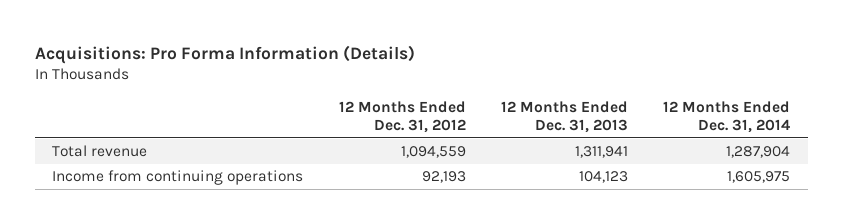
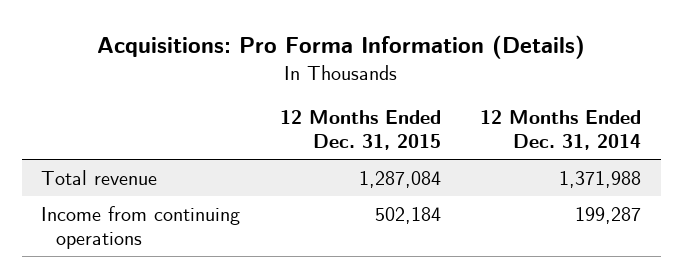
[338,100,466,134] 12 Months Ended Dec. 31, 2012 -> none
[500,100,628,134] 12 Months Ended Dec. 31, 2013 -> none
none -> [279,110,441,151] 12 Months Ended Dec. 31, 2015
[726,146,791,159] 1,287,904 -> [558,171,641,189] 1,371,988
[727,171,791,184] 1,605,975 -> [574,207,641,225] 199,287

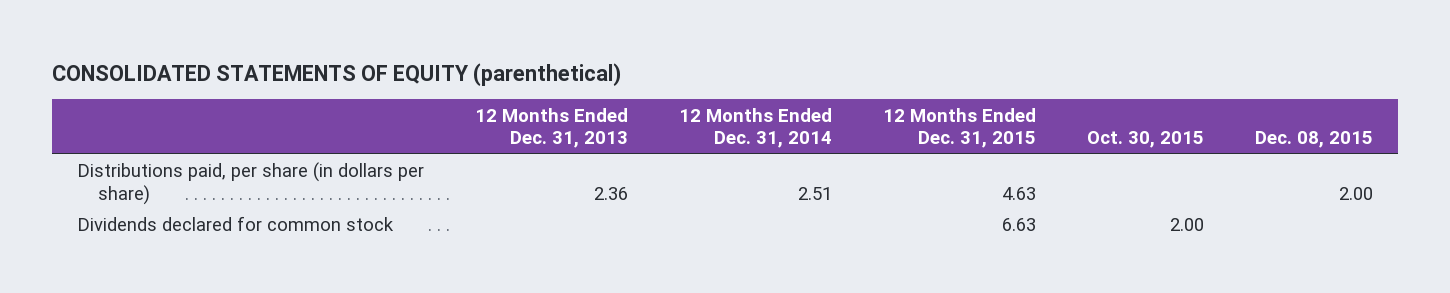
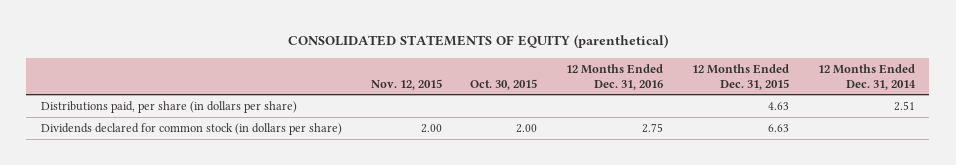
[475,107,629,149] 12 Months Ended Dec. 31, 2013 -> none
[1255,131,1374,149] Dec. 08, 2015 -> none
none -> [370,78,442,90] Nov. 12, 2015
none -> [566,63,664,90] 12 Months Ended Dec. 31, 2016
[77,216,395,232] Dividends declared for common stock -> [40,122,342,135] Dividends declared for common stock (in dollars per share)

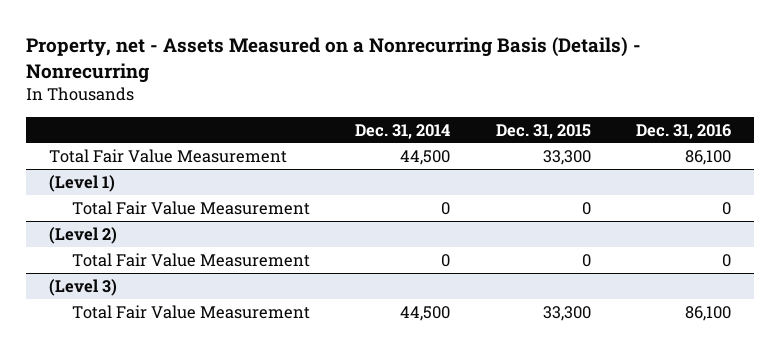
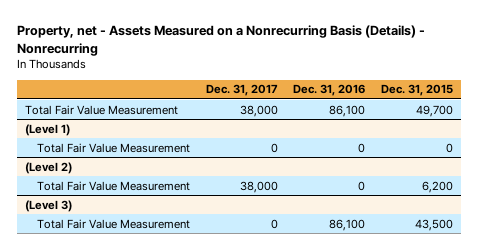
[355,123,451,139] Dec. 31, 2014 -> none
none -> [205,84,278,97] Dec. 31, 2017
[542,149,591,165] 33,300 -> [416,104,454,117] 49,700
[581,253,591,267] 0 -> [422,180,454,193] 6,200
[542,305,591,321] 33,300 -> [415,218,454,231] 43,500

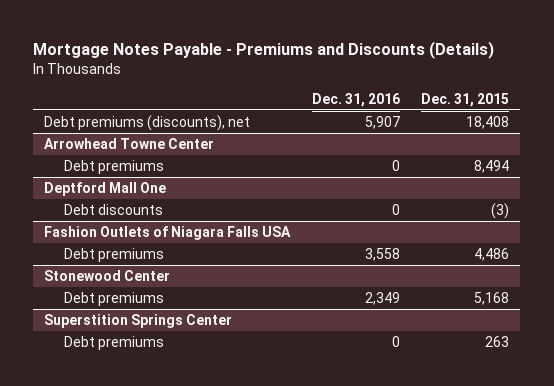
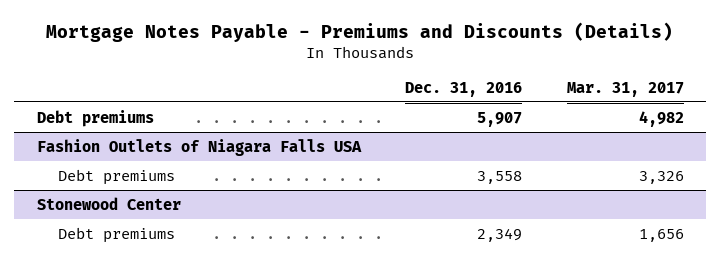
[421,92,510,107] Dec. 31, 2015 -> none
none -> [567,81,685,97] Mar. 31, 2017
[44,137,215,149] Arrowhead Towne Center -> none
[64,159,165,174] Debt premiums -> none
[44,181,167,196] Deptford Mall One -> none
[64,203,164,215] Debt discounts -> none
[44,114,251,131] Debt premiums (discounts), net -> [36,109,154,127] Debt premiums
[44,313,233,328] Superstition Springs Center -> none
[64,335,165,350] Debt premiums -> none

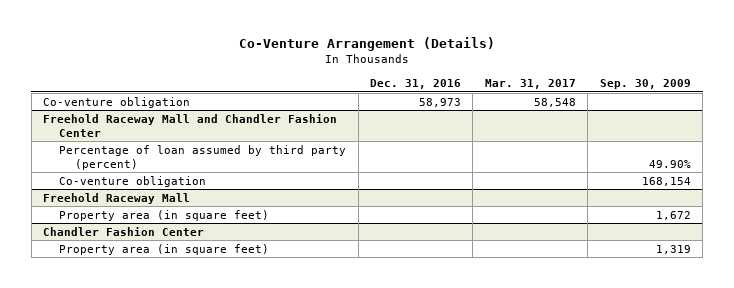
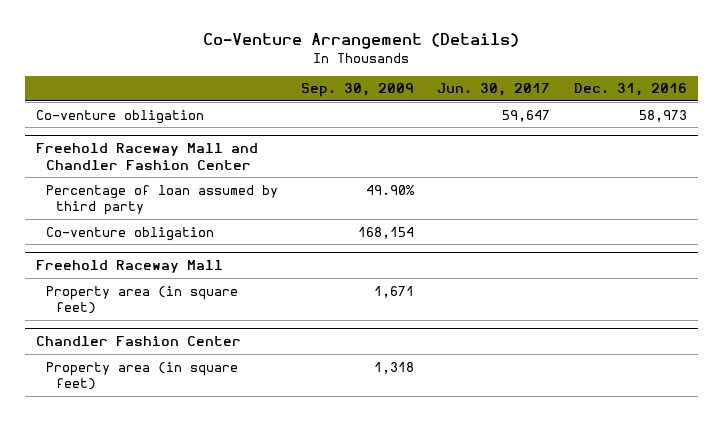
[484,78,576,89] Mar. 31, 2017 -> none
none -> [437,83,551,97] Jun. 30, 2017
[59,144,347,170] Percentage of loan assumed by third party (percent) -> [46,184,279,216] Percentage of loan assumed by third party
[655,210,691,220] 1,672 -> [374,285,415,298] 1,671
[655,244,691,254] 1,319 -> [374,361,415,374] 1,318

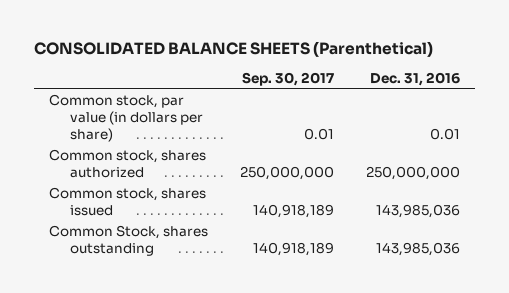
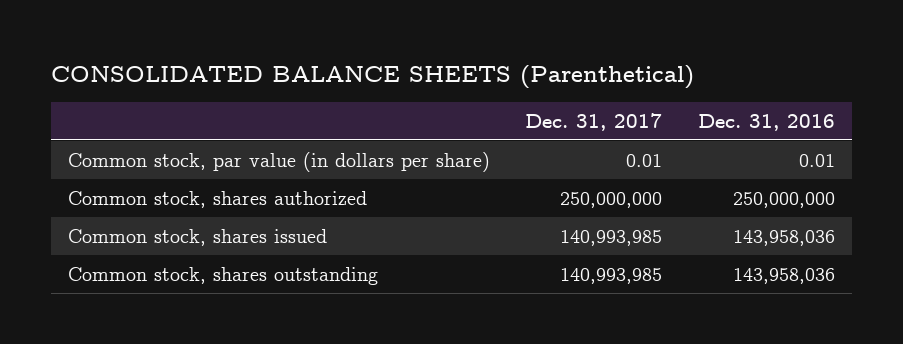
[242,72,335,87] Sep. 30, 2017 -> none
none -> [525,112,663,131] Dec. 31, 2017
[375,204,460,219] 143,985,036 -> [732,229,835,246] 143,958,036
[49,225,209,257] Common Stock, shares outstanding -> [68,266,379,285] Common stock, shares outstanding
[375,242,460,257] 143,985,036 -> [732,267,835,284] 143,958,036

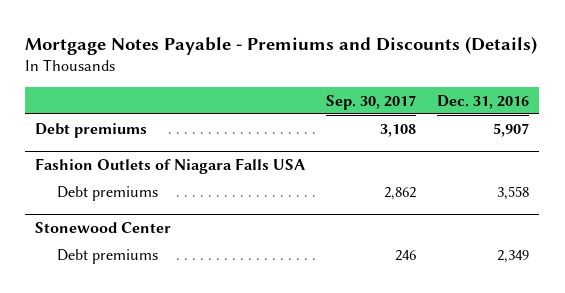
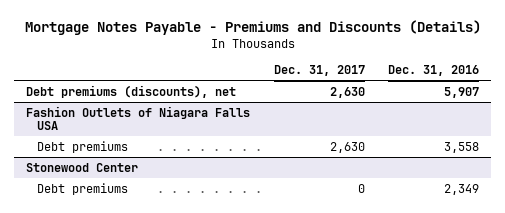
[326,94,417,110] Sep. 30, 2017 -> none
none -> [273,65,365,77] Dec. 31, 2017
[35,122,148,138] Debt premiums -> [26,84,237,98] Debt premiums (discounts), net

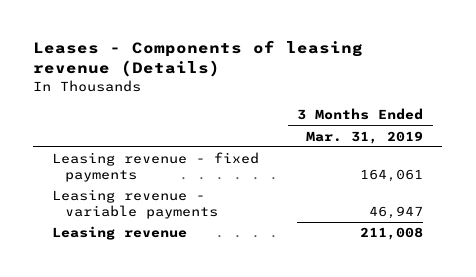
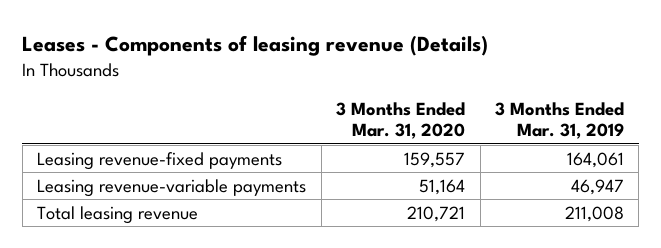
none -> [336,101,466,140] 3 Months Ended Mar. 31, 2020
[52,152,260,182] Leasing revenue - fixed payments -> [37,151,283,170] Leasing revenue-fixed payments
[52,189,219,219] Leasing revenue - variable payments -> [37,178,307,197] Leasing revenue-variable payments
[52,226,188,241] Leasing revenue -> [37,205,199,224] Total leasing revenue

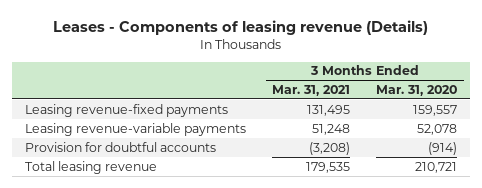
[494,101,624,140] 3 Months Ended Mar. 31, 2019 -> none
none -> [272,84,351,96] Mar. 31, 2021
[419,178,466,195] 51,164 -> [417,123,458,135] 52,078
none -> [25,141,217,152] Provision for doubtful accounts

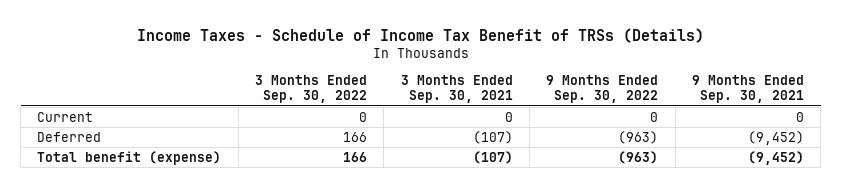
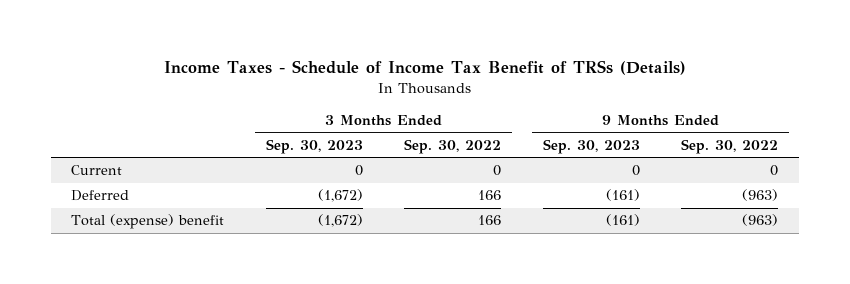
[400,75,513,104] 3 Months Ended Sep. 30, 2021 -> none
[691,75,804,104] 9 Months Ended Sep. 30, 2021 -> none
none -> [265,138,363,154] Sep. 30, 2023
none -> [542,138,640,154] Sep. 30, 2023
[37,150,222,165] Total benefit (expense) -> [71,214,225,230] Total (expense) benefit

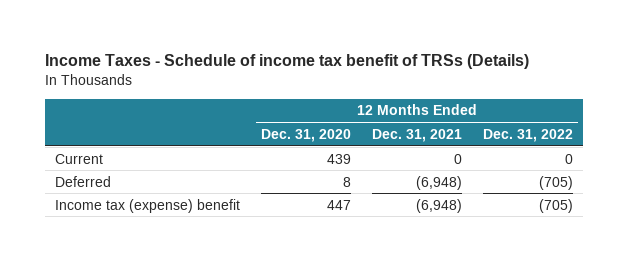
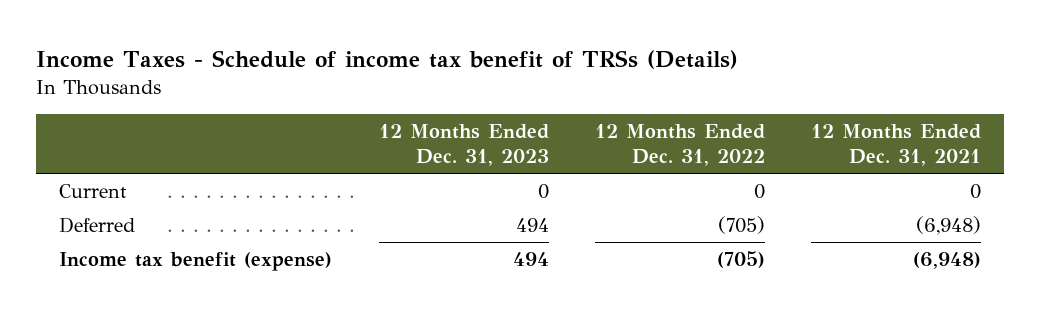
[261,128,352,142] Dec. 31, 2020 -> none
none -> [378,124,549,167] 12 Months Ended Dec. 31, 2023
[55,198,241,213] Income tax (expense) benefit -> [59,252,333,272] Income tax benefit (expense)

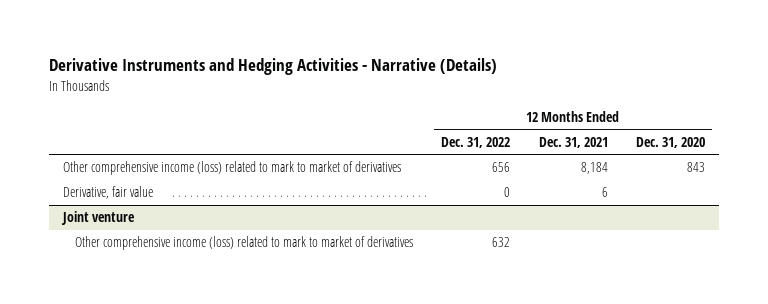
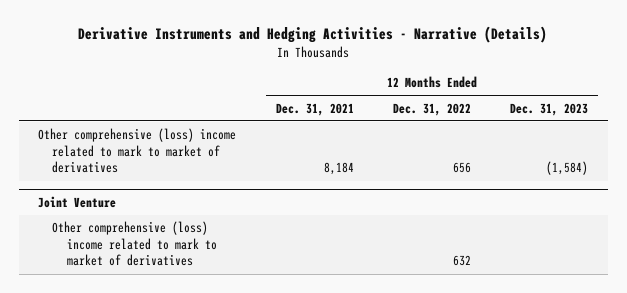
[635,136,705,148] Dec. 31, 2020 -> none
none -> [510,102,589,116] Dec. 31, 2023
[63,186,154,200] Derivative, fair value -> none
[63,161,402,176] Other comprehensive income (loss) related to mark to market of derivatives -> [38,128,237,174] Other comprehensive (loss) income related to mark to market of derivatives
[61,211,136,226] Joint venture -> [38,195,117,208] Joint Venture
[75,236,414,251] Other comprehensive income (loss) related to mark to market of derivatives -> [52,221,217,267] Other comprehensive (loss) income related to mark to market of derivatives

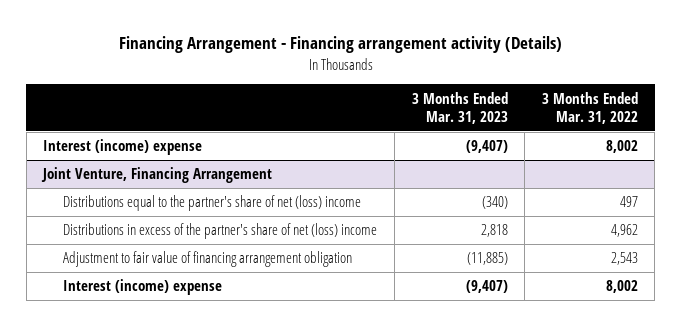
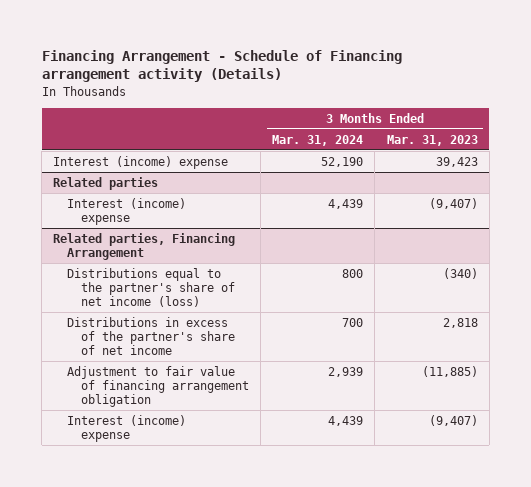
[118,36,562,54] Financing Arrangement - Financing arrangement activity (Details) -> [41,49,402,83] Financing Arrangement - Schedule of Financing arrangement activity (Details)
[541,91,638,125] 3 Months Ended Mar. 31, 2022 -> none
none -> [272,134,364,146] Mar. 31, 2024
none -> [53,155,229,169] Interest (income) expense
none -> [53,176,159,190] Related parties
[41,167,273,184] Joint Venture, Financing Arrangement -> none
none -> [53,232,236,260] Related parties, Financing Arrangement
[63,195,362,212] Distributions equal to the partner's share of net (loss) income -> [67,267,236,307] Distributions equal to the partner's share of net income (loss)
[63,223,378,240] Distributions in excess of the partner's share of net (loss) income -> [67,316,236,355] Distributions in excess of the partner's share of net income

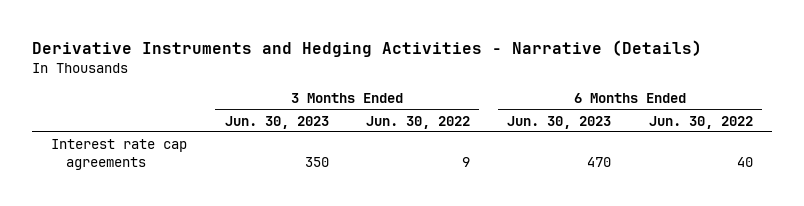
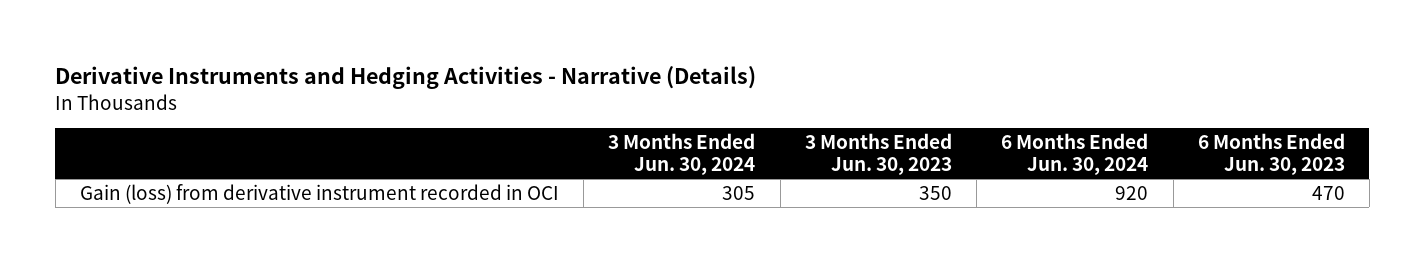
[366,115,471,129] Jun. 30, 2022 -> none
[648,115,753,129] Jun. 30, 2022 -> none
none -> [608,133,756,176] 3 Months Ended Jun. 30, 2024
none -> [1001,133,1149,176] 6 Months Ended Jun. 30, 2024
[51,139,188,171] Interest rate cap agreements -> [79,183,559,204] Gain (loss) from derivative instrument recorded in OCI

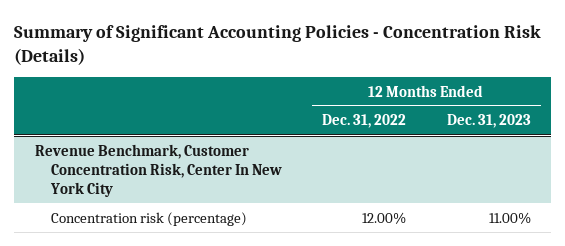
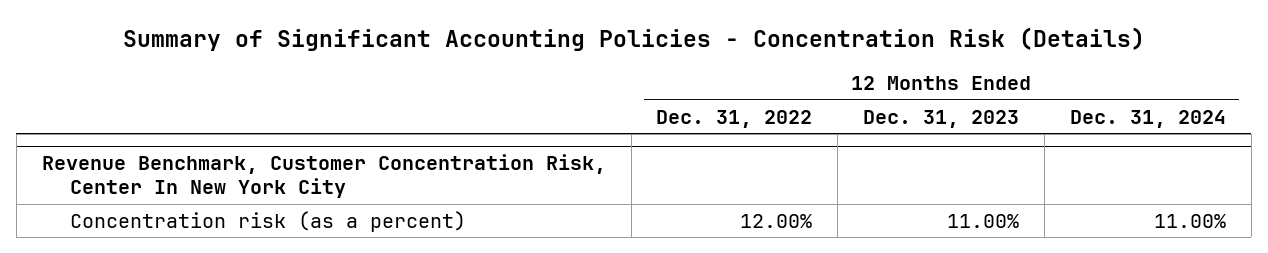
none -> [1069,109,1226,128] Dec. 31, 2024
[51,211,248,226] Concentration risk (percentage) -> [70,210,467,232] Concentration risk (as a percent)

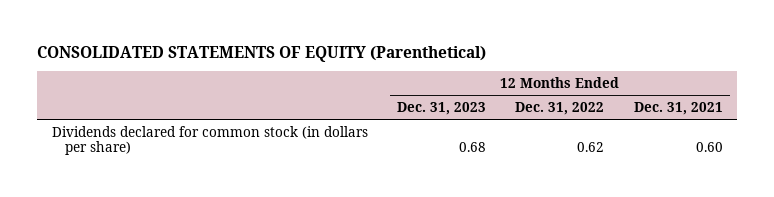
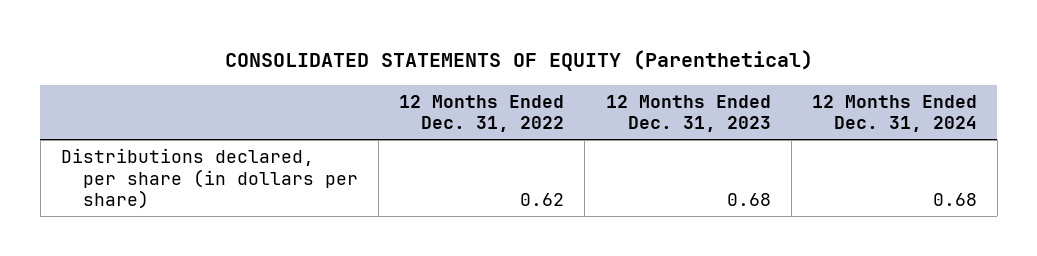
[633,101,723,115] Dec. 31, 2021 -> none
none -> [811,94,977,133] 12 Months Ended Dec. 31, 2024
[51,125,368,156] Dividends declared for common stock (in dollars per share) -> [60,147,359,210] Distributions declared, per share (in dollars per share)

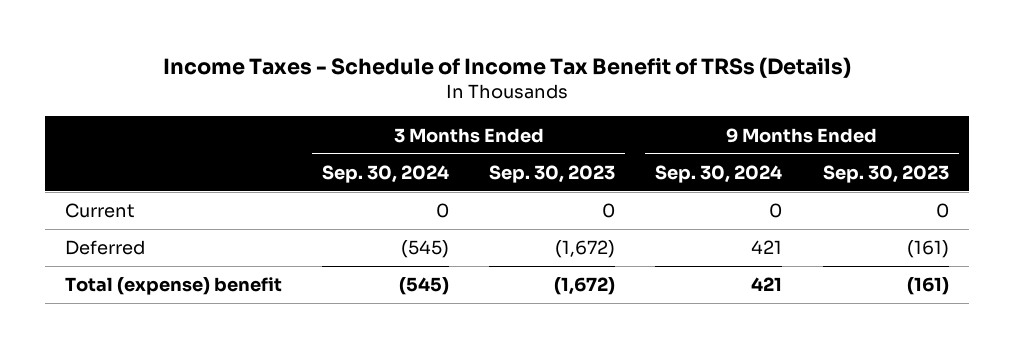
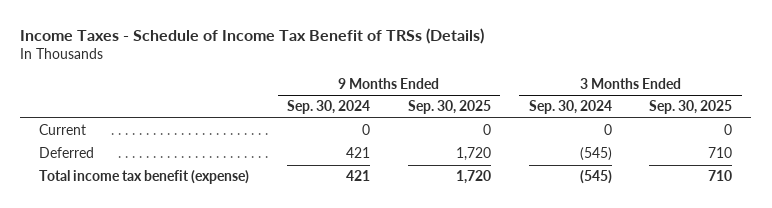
[489,164,616,183] Sep. 30, 2023 -> none
[822,164,949,183] Sep. 30, 2023 -> none
none -> [407,100,491,115] Sep. 30, 2025
none -> [649,100,733,115] Sep. 30, 2025
[65,277,283,296] Total (expense) benefit -> [39,170,250,185] Total income tax benefit (expense)

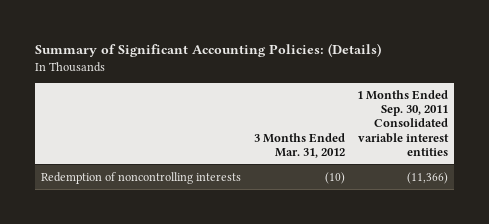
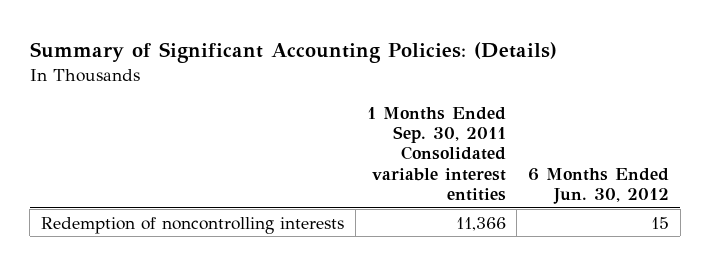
[253,132,345,158] 3 Months Ended Mar. 31, 2012 -> none
none -> [528,167,670,205] 6 Months Ended Jun. 30, 2012
[407,171,449,184] (11,366) -> [455,216,506,231] 11,366

